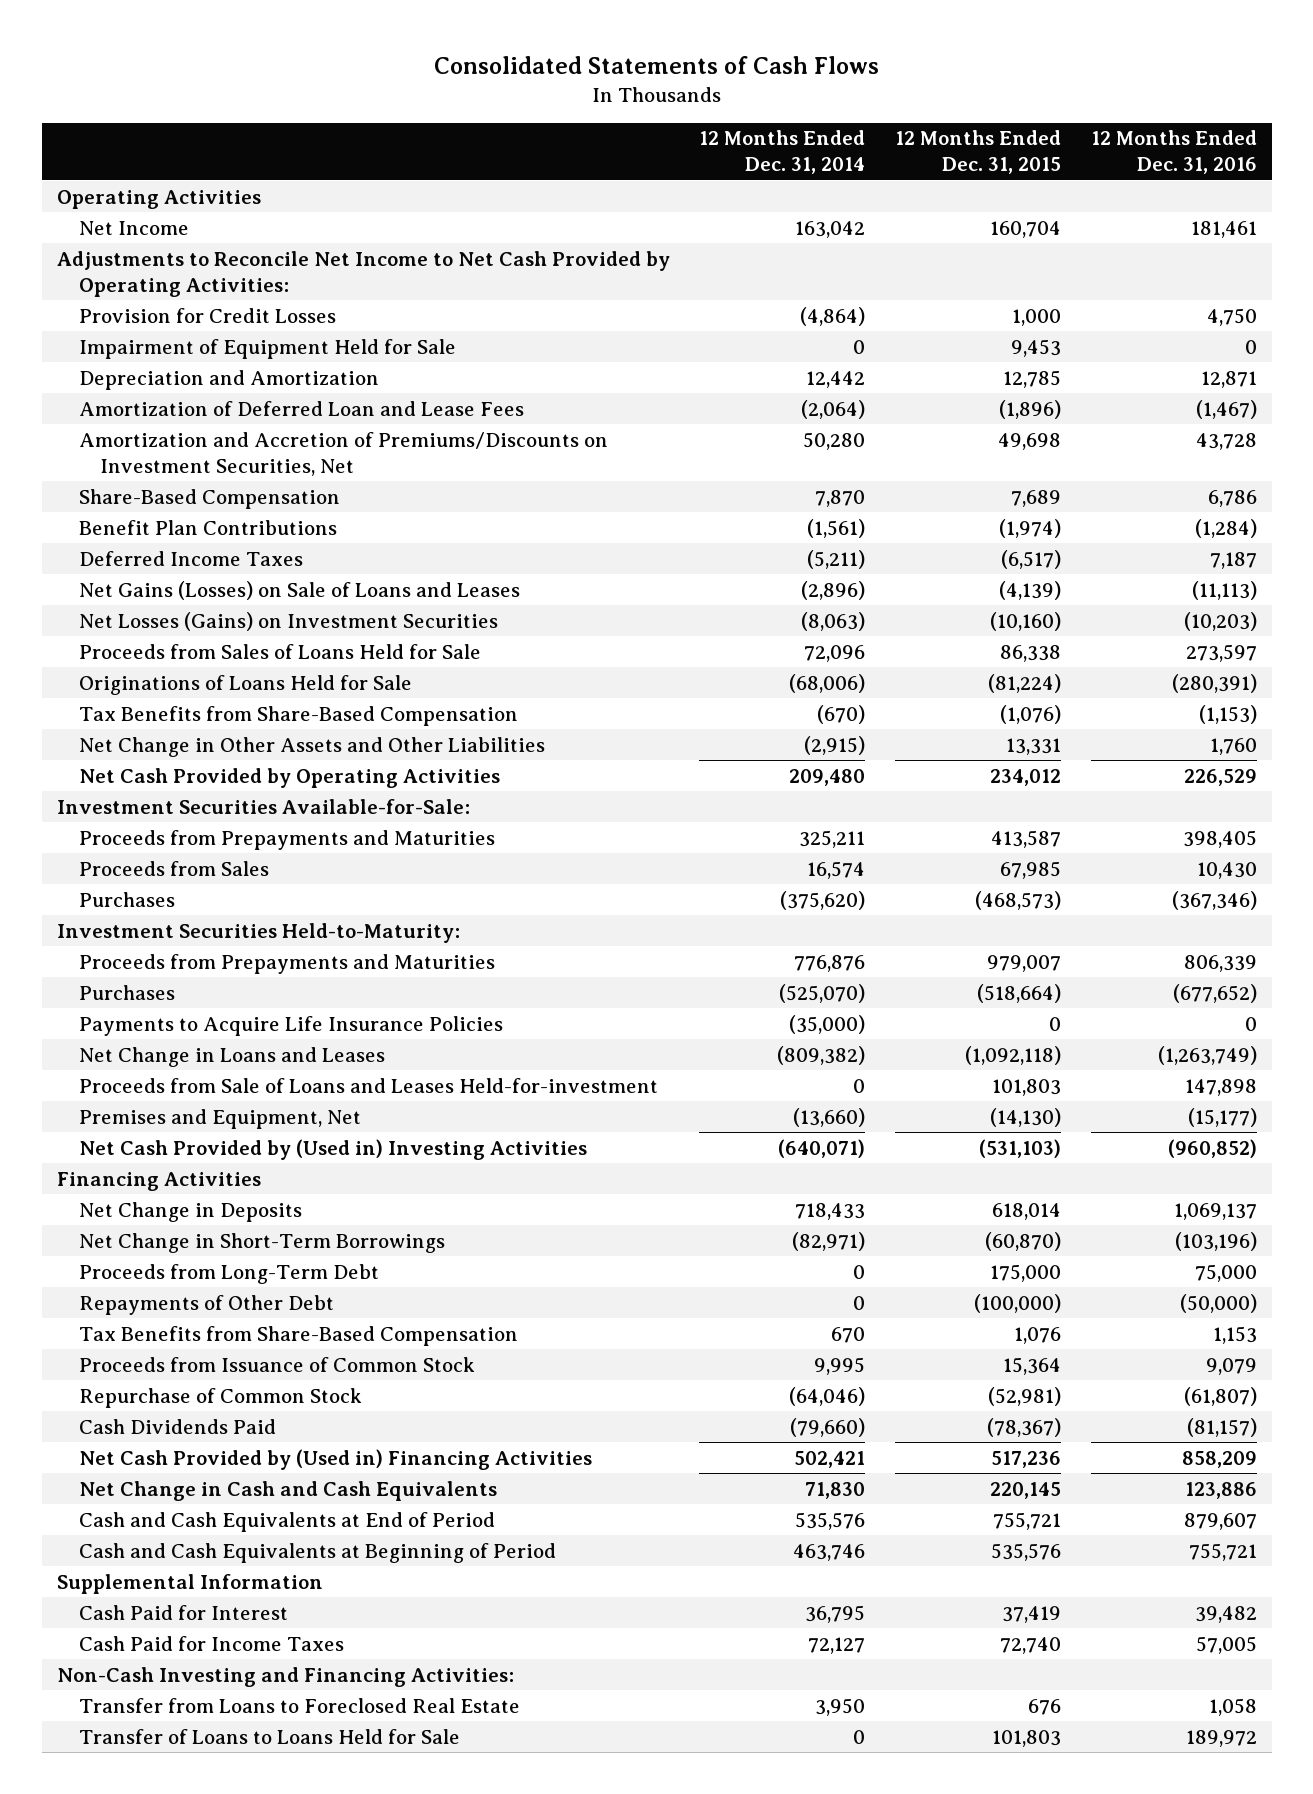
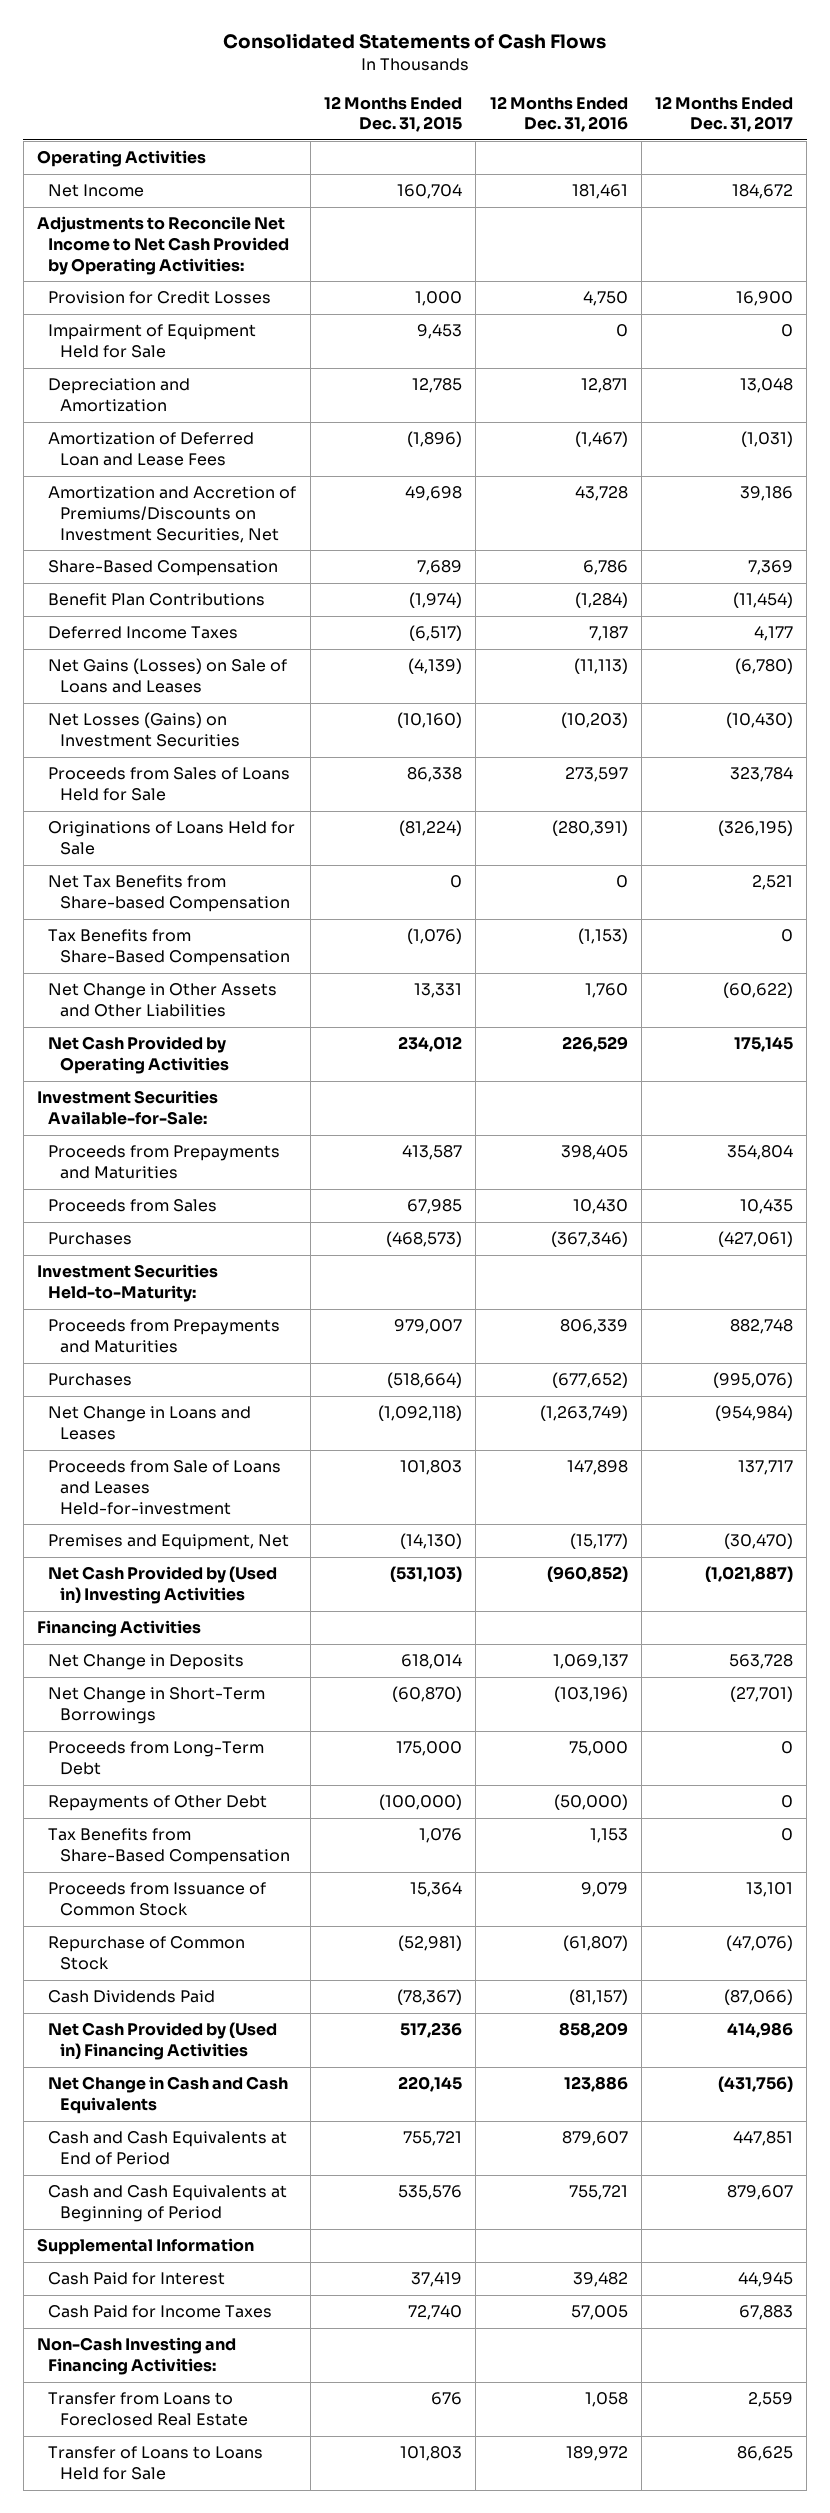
[699,130,866,175] 12 Months Ended Dec. 31, 2014 -> none
none -> [655,95,794,133] 12 Months Ended Dec. 31, 2017
none -> [48,875,290,913] Net Tax Benefits from Share-based Compensation
[78,1015,503,1036] Payments to Acquire Life Insurance Policies -> none

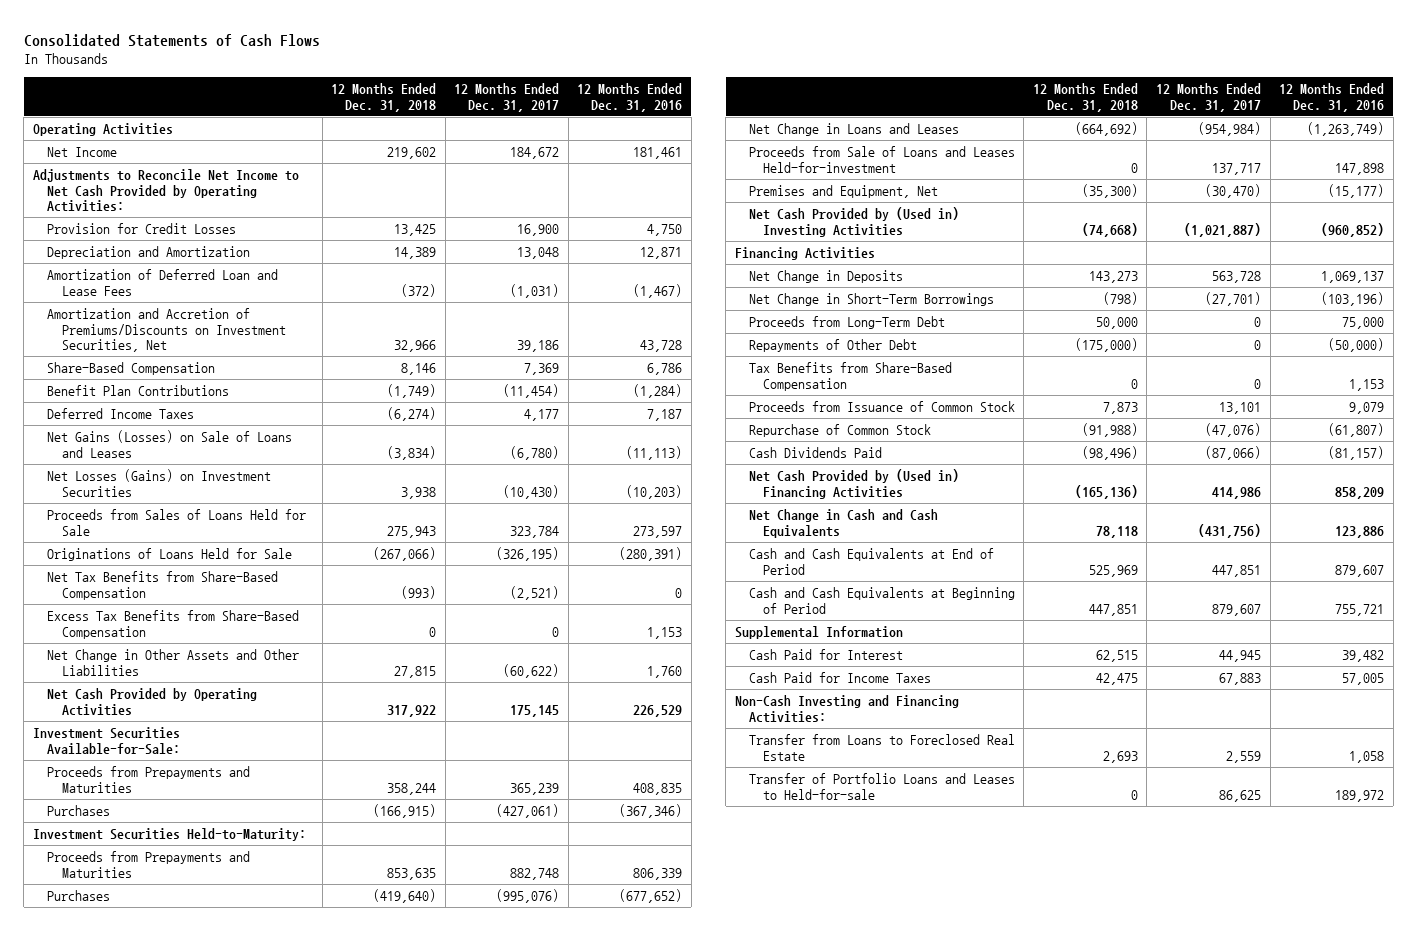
[324,95,463,133] 12 Months Ended Dec. 31, 2015 -> none
none -> [331,82,437,112] 12 Months Ended Dec. 31, 2018
[48,324,257,359] Impairment of Equipment Held for Sale -> none
[48,875,290,913] Net Tax Benefits from Share-based Compensation -> [47,570,279,600] Net Tax Benefits from Share-Based Compensation
[752,875,794,891] 2,521 -> [510,585,560,600] (2,521)
[48,929,290,967] Tax Benefits from Share-Based Compensation -> [47,609,300,639] Excess Tax Benefits from Share-Based Compensation
[577,928,628,945] (1,153) -> [647,626,683,639] 1,153
[48,1199,218,1213] Proceeds from Sales -> none
[560,1145,628,1161] 398,405 -> [633,782,683,795] 408,835
[727,1145,794,1161] 354,804 -> [510,782,560,795] 365,239
[48,2446,264,2481] Transfer of Loans to Loans Held for Sale -> [748,772,1015,800] Transfer of Portfolio Loans and Leases to Held-for-sale

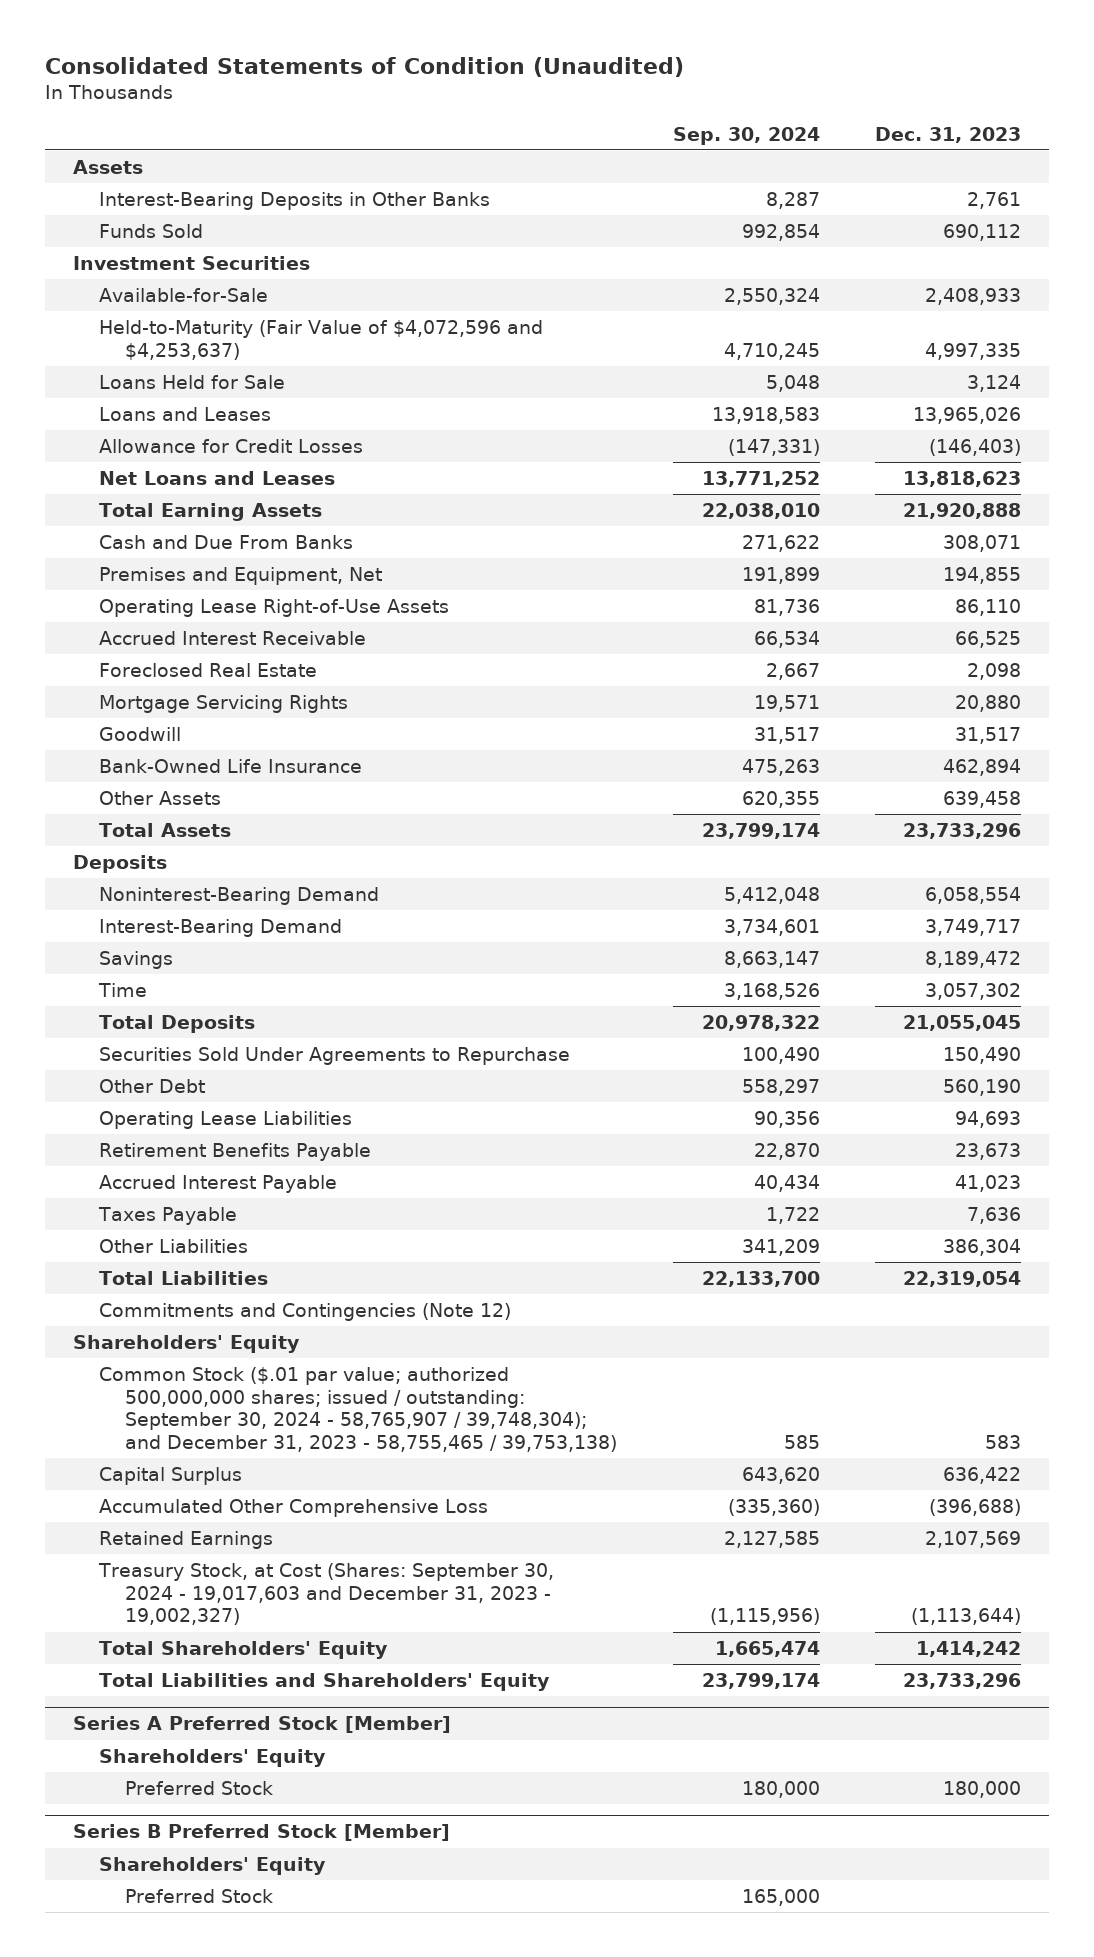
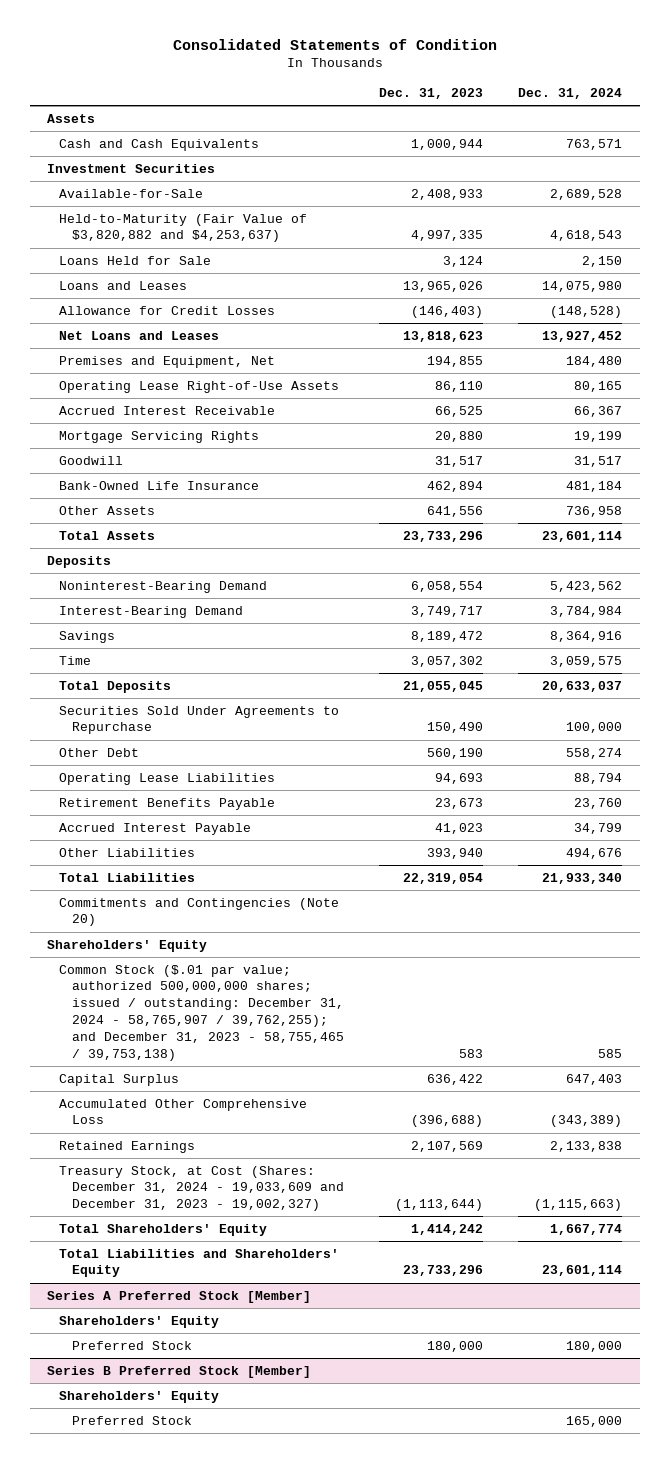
[44,56,684,77] Consolidated Statements of Condition (Unaudited) -> [172,38,497,50] Consolidated Statements of Condition
[672,126,820,145] Sep. 30, 2024 -> none
none -> [518,88,623,100] Dec. 31, 2024
[98,191,490,210] Interest-Bearing Deposits in Other Banks -> none
[98,223,203,238] Funds Sold -> none
none -> [59,138,260,151] Cash and Cash Equivalents
[98,319,543,360] Held-to-Maturity (Fair Value of $4,072,596 and $4,253,637) -> [59,213,308,243] Held-to-Maturity (Fair Value of $3,820,882 and $4,253,637)
[98,502,322,521] Total Earning Assets -> none
[98,534,353,549] Cash and Due From Banks -> none
[98,662,317,677] Foreclosed Real Estate -> none
[943,790,1022,808] 639,458 -> [427,505,484,517] 641,556
[97,1206,237,1225] Taxes Payable -> none
[943,1238,1022,1256] 386,304 -> [427,847,484,859] 393,940
[98,1302,511,1321] Commitments and Contingencies (Note 12) -> [59,897,340,927] Commitments and Contingencies (Note 20)
[98,1366,618,1453] Common Stock ($.01 par value; authorized 500,000,000 shares; issued / outstanding: September 30, 2024 - 58,765,907 / 39,748,304); and December 31, 2023 - 58,755,465 / 39,753,138) -> [59,964,344,1061] Common Stock ($.01 par value; authorized 500,000,000 shares; issued / outstanding: December 31, 2024 - 58,765,907 / 39,762,255); and December 31, 2023 - 58,755,465 / 39,753,138)
[97,1562,554,1626] Treasury Stock, at Cost (Shares: September 30, 2024 - 19,017,603 and December 31, 2023 - 19,002,327) -> [59,1165,344,1212] Treasury Stock, at Cost (Shares: December 31, 2024 - 19,033,609 and December 31, 2023 - 19,002,327)

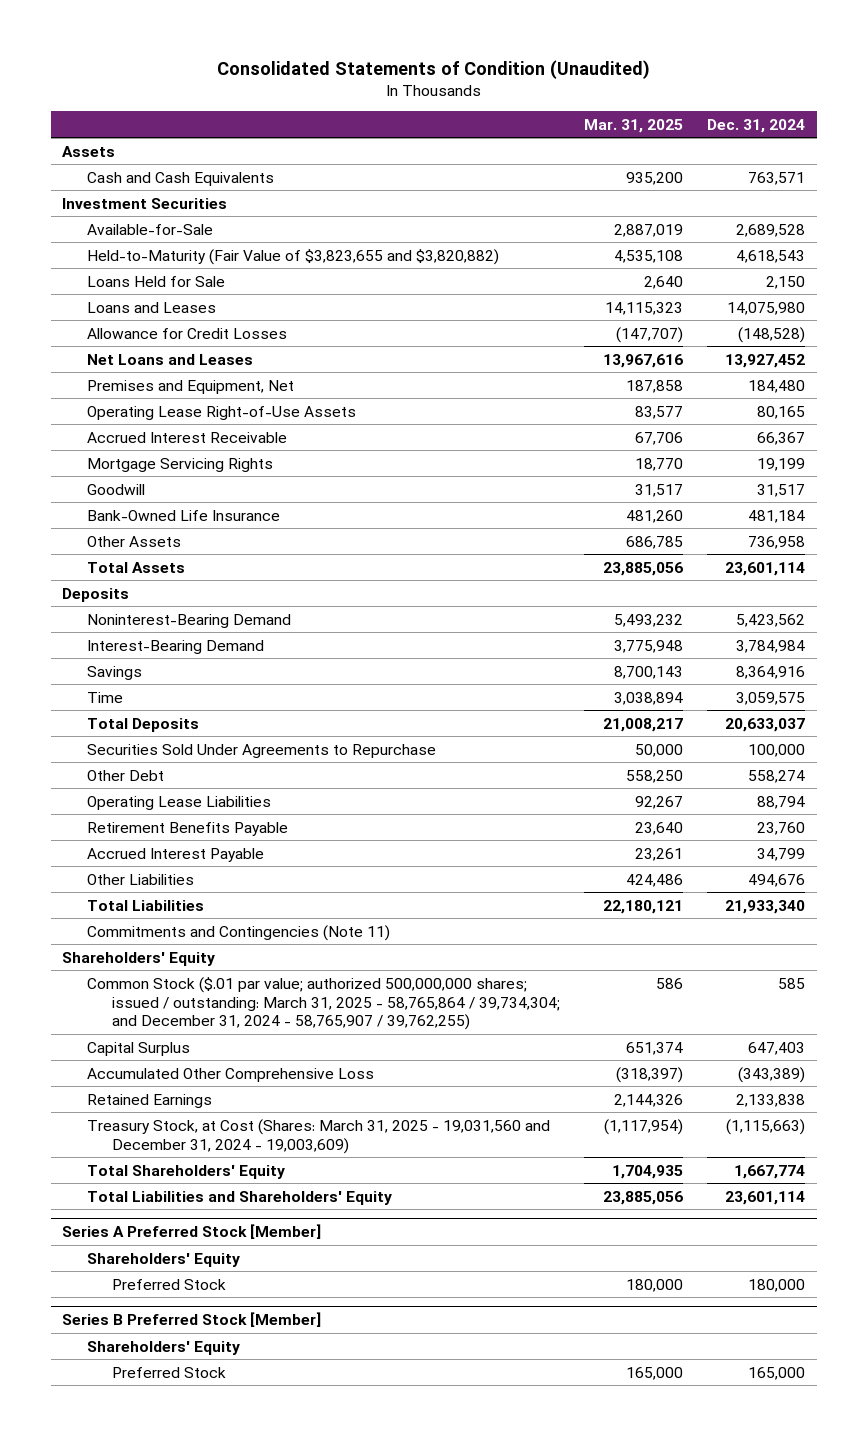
[172,38,497,50] Consolidated Statements of Condition -> [216,59,650,79] Consolidated Statements of Condition (Unaudited)
[379,88,484,100] Dec. 31, 2023 -> none
none -> [583,118,683,133] Mar. 31, 2025
[59,213,308,243] Held-to-Maturity (Fair Value of $3,820,882 and $4,253,637) -> [87,248,500,265] Held-to-Maturity (Fair Value of $3,823,655 and $3,820,882)
[59,897,340,927] Commitments and Contingencies (Note 20) -> [87,924,391,941] Commitments and Contingencies (Note 11)
[59,964,344,1061] Common Stock ($.01 par value; authorized 500,000,000 shares; issued / outstanding: December 31, 2024 - 58,765,907 / 39,762,255); and December 31, 2023 - 58,755,465 / 39,753,138) -> [87,976,560,1031] Common Stock ($.01 par value; authorized 500,000,000 shares; issued / outstanding: March 31, 2025 - 58,765,864 / 39,734,304; and December 31, 2024 - 58,765,907 / 39,762,255)
[59,1165,344,1212] Treasury Stock, at Cost (Shares: December 31, 2024 - 19,033,609 and December 31, 2023 - 19,002,327) -> [87,1118,551,1154] Treasury Stock, at Cost (Shares: March 31, 2025 - 19,031,560 and December 31, 2024 - 19,003,609)

